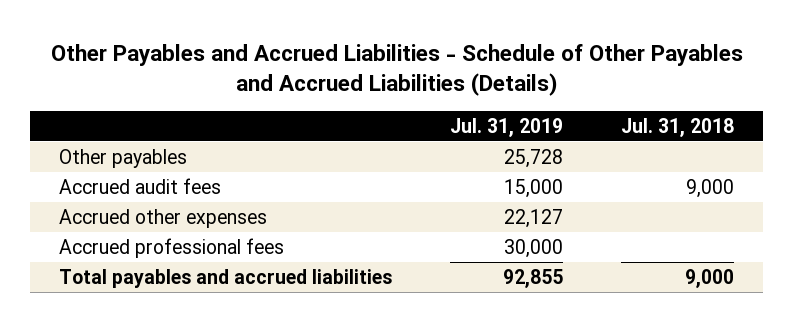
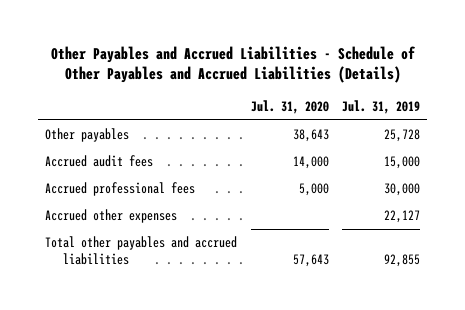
[621,117,735,137] Jul. 31, 2018 -> none
none -> [250,99,329,114] Jul. 31, 2020
[59,208,268,228] Accrued other expenses -> [44,209,177,224] Accrued other expenses
[59,268,393,288] Total payables and accrued liabilities -> [44,236,237,265] Total other payables and accrued liabilities

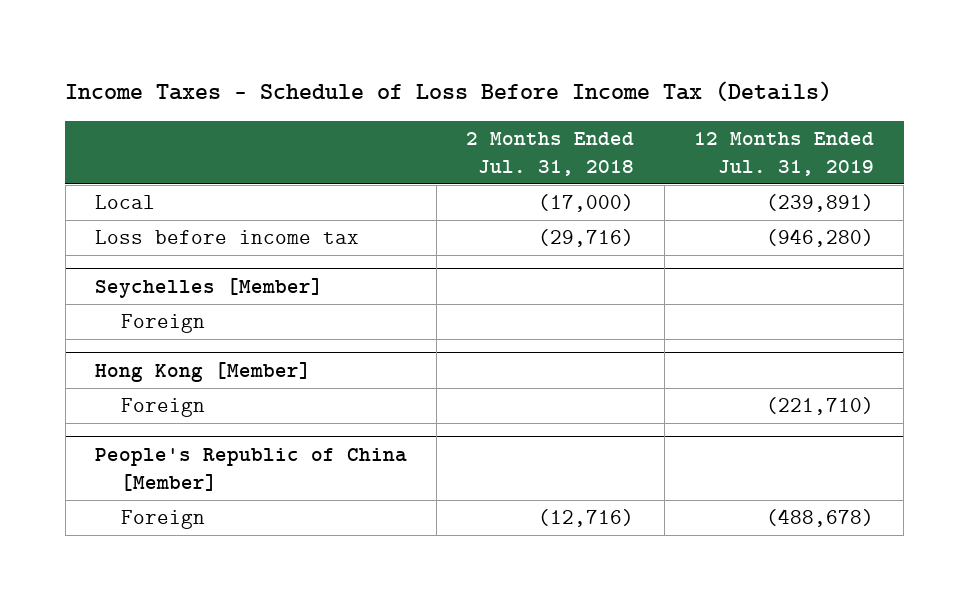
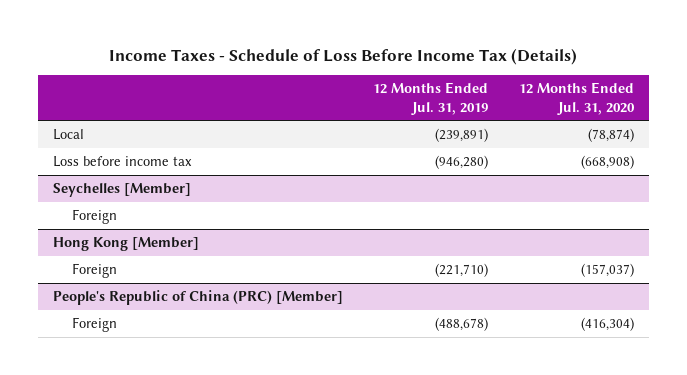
[466,131,635,176] 2 Months Ended Jul. 31, 2018 -> none
none -> [518,82,635,115] 12 Months Ended Jul. 31, 2020
[94,448,407,492] People's Republic of China [Member] -> [53,290,344,306] People's Republic of China (PRC) [Member]

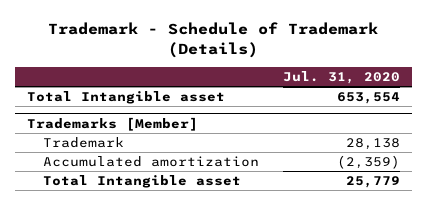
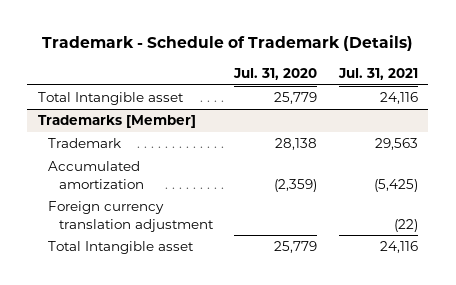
none -> [337,68,418,81] Jul. 31, 2021
[337,92,401,105] 653,554 -> [274,92,318,105] 25,779
none -> [48,201,215,232] Foreign currency translation adjustment

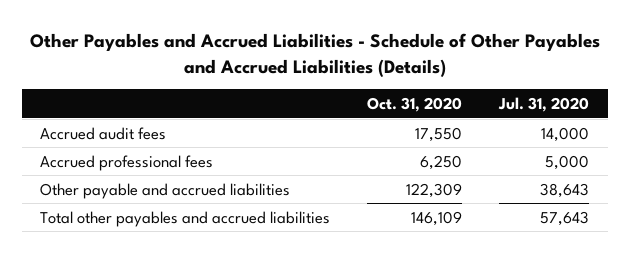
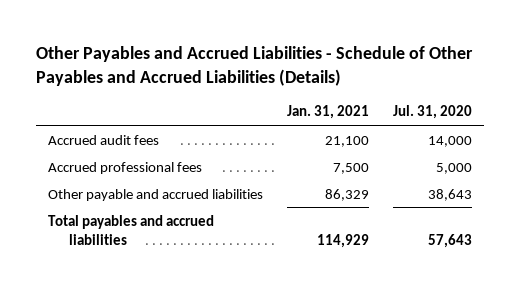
[367,96,463,112] Oct. 31, 2020 -> none
none -> [286,105,369,120] Jan. 31, 2021
[40,210,331,227] Total other payables and accrued liabilities -> [47,214,214,245] Total payables and accrued liabilities

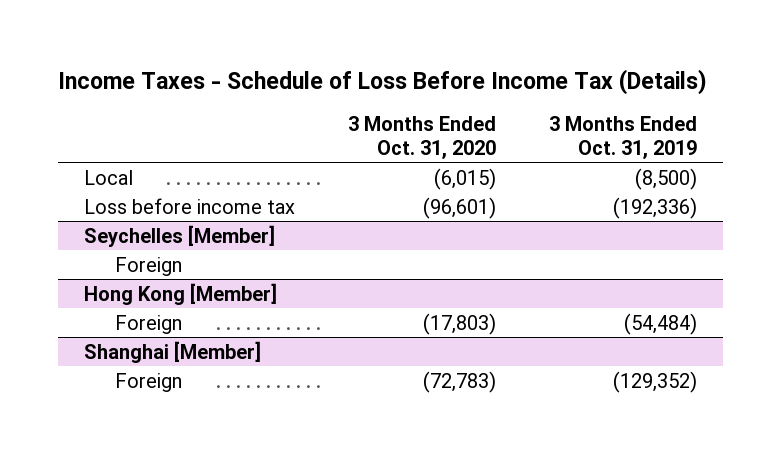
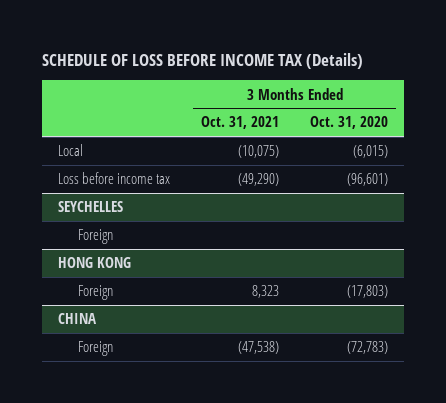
[57,68,707,95] Income Taxes - Schedule of Loss Before Income Tax (Details) -> [42,52,364,69] SCHEDULE OF LOSS BEFORE INCOME TAX (Details)
[548,115,697,159] 3 Months Ended Oct. 31, 2019 -> none
none -> [201,116,280,130] Oct. 31, 2021
[84,224,276,247] Seychelles [Member] -> [58,201,124,213] SEYCHELLES
[84,282,278,305] Hong Kong [Member] -> [58,257,132,269] HONG KONG
[84,340,262,363] Shanghai [Member] -> none
none -> [58,313,98,325] CHINA

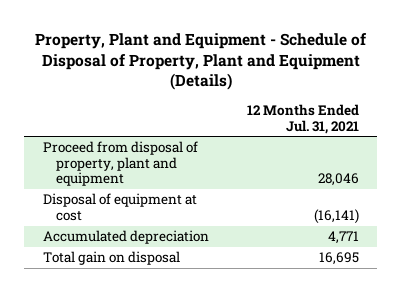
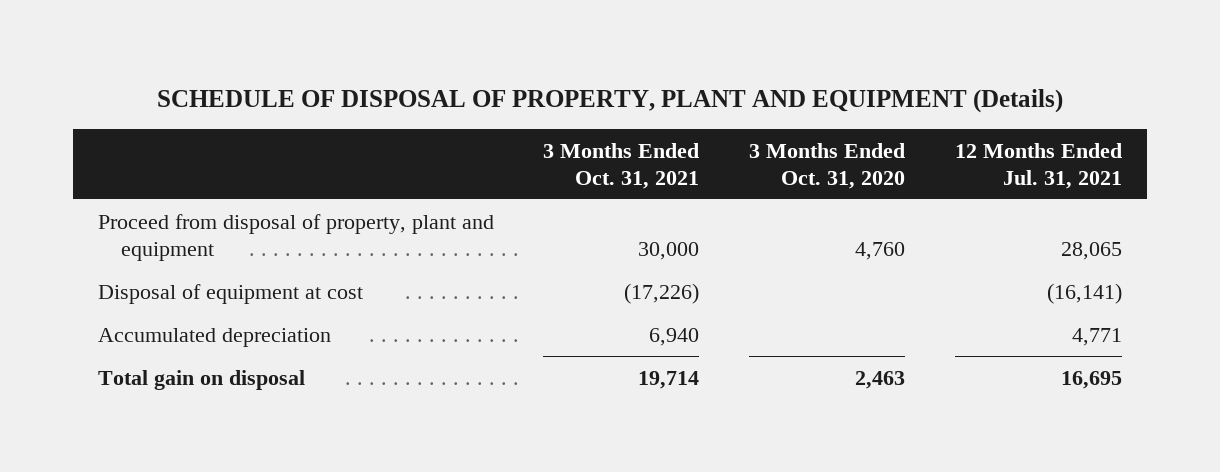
[34,33,367,91] Property, Plant and Equipment - Schedule of Disposal of Property, Plant and Equipment (Details) -> [156,89,1063,114] SCHEDULE OF DISPOSAL OF PROPERTY, PLANT AND EQUIPMENT (Details)
none -> [543,142,700,189] 3 Months Ended Oct. 31, 2021
none -> [749,142,906,189] 3 Months Ended Oct. 31, 2020
[317,173,359,187] 28,046 -> [1060,241,1122,260] 28,065

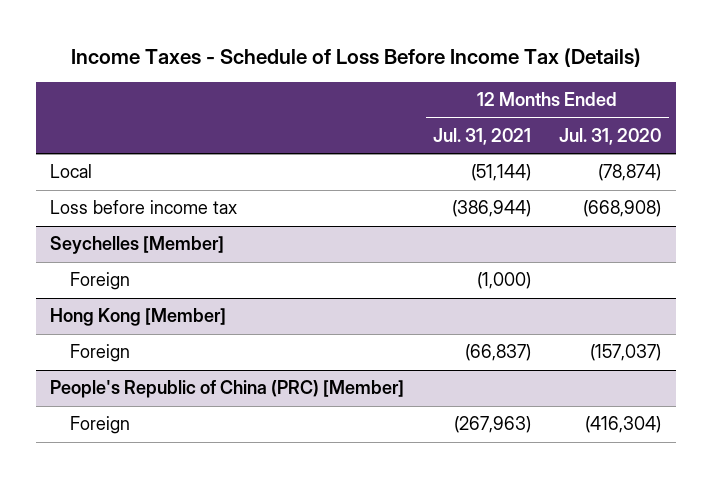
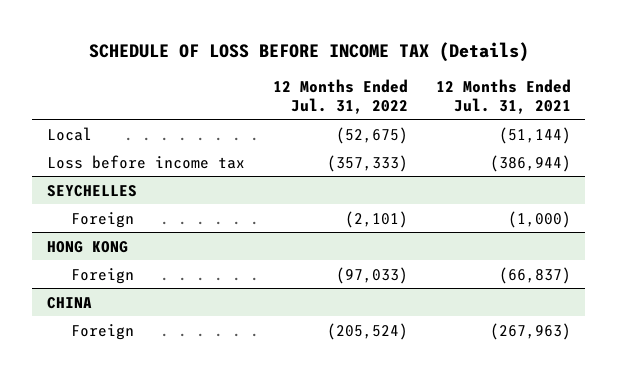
[70,47,641,67] Income Taxes - Schedule of Loss Before Income Tax (Details) -> [88,41,529,62] SCHEDULE OF LOSS BEFORE INCOME TAX (Details)
[559,127,662,145] Jul. 31, 2020 -> none
none -> [272,79,408,114] 12 Months Ended Jul. 31, 2022
[50,236,225,255] Seychelles [Member] -> [46,184,137,197] SEYCHELLES
[50,308,227,327] Hong Kong [Member] -> [46,240,128,253] HONG KONG
[50,380,405,399] People's Republic of China (PRC) [Member] -> [46,296,92,309] CHINA

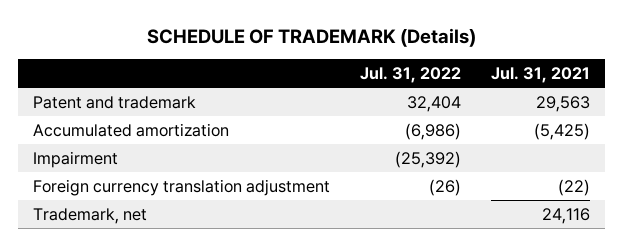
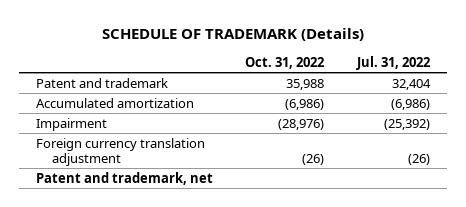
[491,67,591,84] Jul. 31, 2021 -> none
none -> [245,57,325,70] Oct. 31, 2022
[32,207,147,224] Trademark, net -> [35,171,213,185] Patent and trademark, net

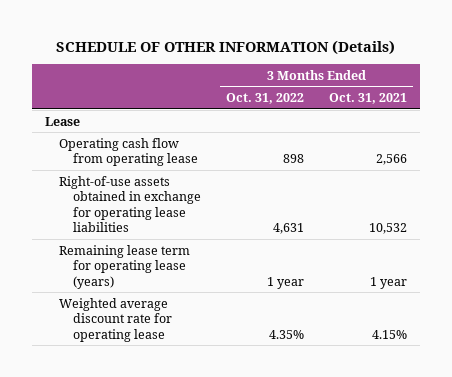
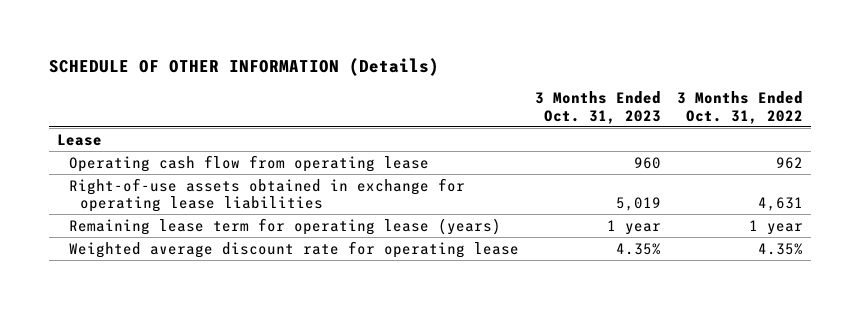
[329,93,408,105] Oct. 31, 2021 -> none
none -> [534,91,661,124] 3 Months Ended Oct. 31, 2023
[282,154,304,164] 898 -> [775,156,803,169] 962

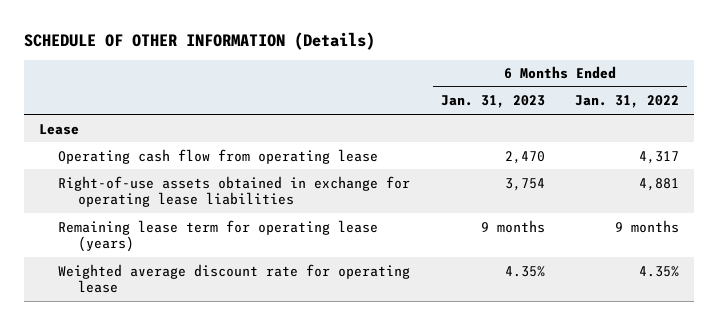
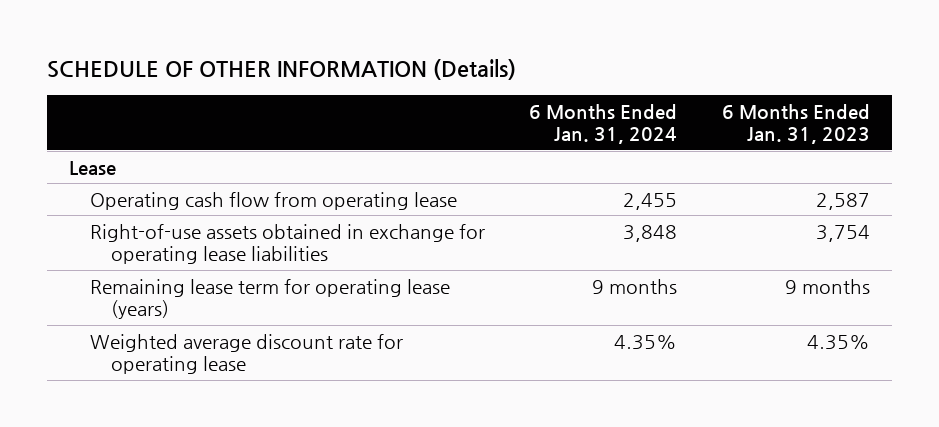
[574,95,679,109] Jan. 31, 2022 -> none
none -> [529,103,678,145] 6 Months Ended Jan. 31, 2024
[504,150,545,164] 2,470 -> [815,192,870,210] 2,587

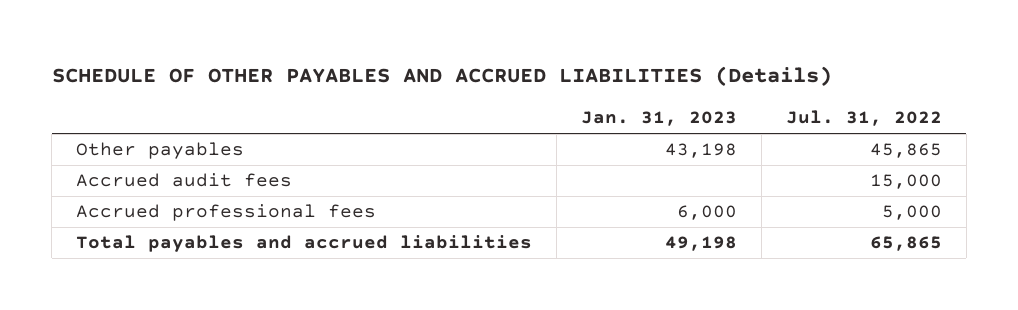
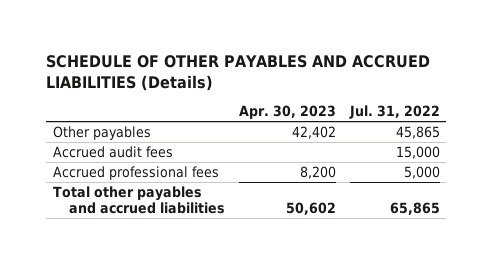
[580,111,737,127] Jan. 31, 2023 -> none
none -> [239,105,337,120] Apr. 30, 2023
[76,235,533,253] Total payables and accrued liabilities -> [53,186,226,214] Total other payables and accrued liabilities

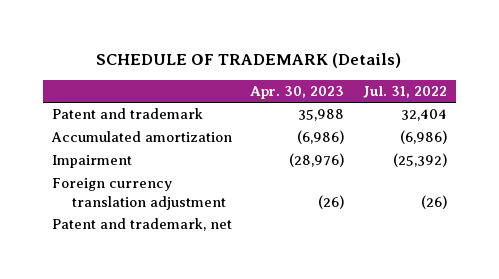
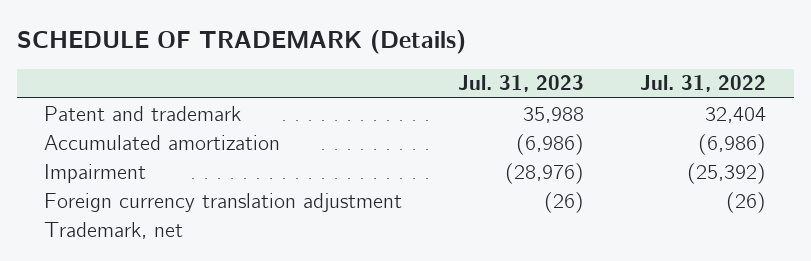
[250,85,345,99] Apr. 30, 2023 -> none
none -> [458,75,585,93] Jul. 31, 2023
[52,218,233,232] Patent and trademark, net -> [44,221,184,239] Trademark, net

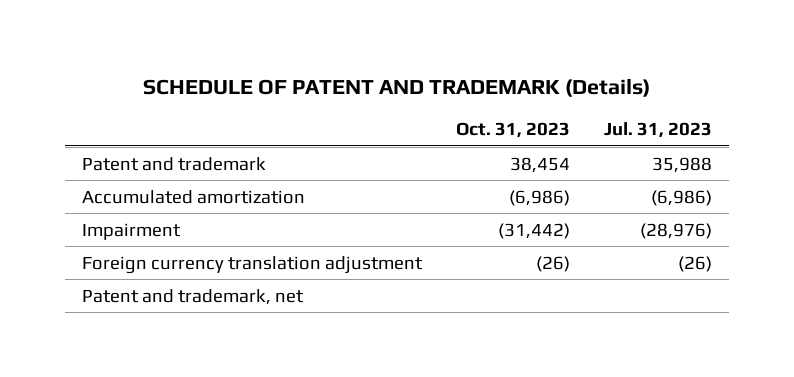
[16,30,466,55] SCHEDULE OF TRADEMARK (Details) -> [142,77,650,97] SCHEDULE OF PATENT AND TRADEMARK (Details)
[640,75,767,93] Jul. 31, 2022 -> none
none -> [455,122,570,139] Oct. 31, 2023
[44,221,184,239] Trademark, net -> [81,288,304,305] Patent and trademark, net

